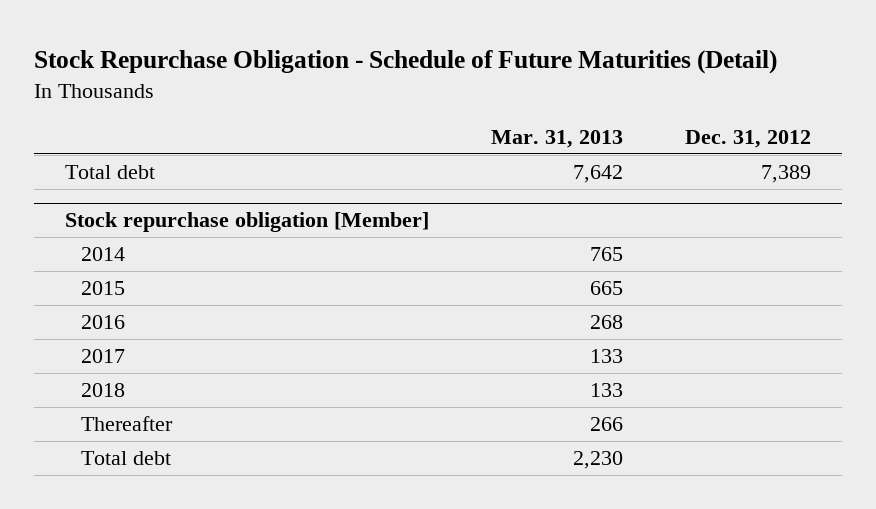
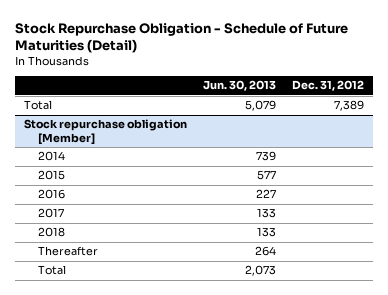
[490,130,623,149] Mar. 31, 2013 -> none
none -> [202,80,276,92] Jun. 30, 2013
[65,165,156,180] Total debt -> [23,100,52,111] Total
[80,451,171,466] Total debt -> [38,265,67,276] Total

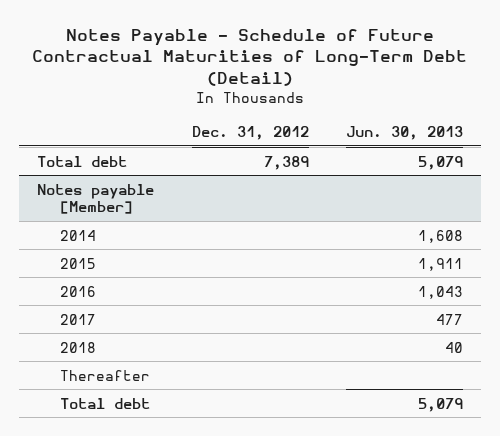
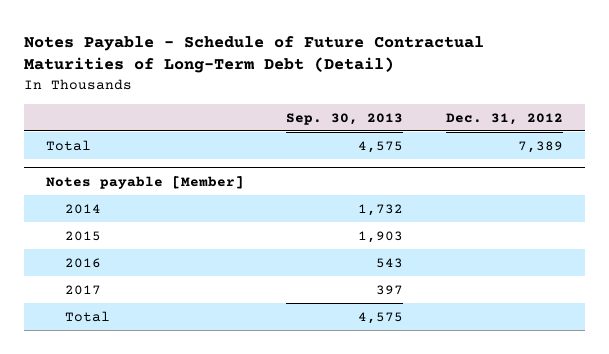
[345,125,463,140] Jun. 30, 2013 -> none
none -> [286,112,404,125] Sep. 30, 2013
[37,155,128,167] Total debt -> [45,139,91,151] Total
[59,341,96,353] 2018 -> none
[59,369,150,381] Thereafter -> none
[59,397,150,409] Total debt -> [65,310,111,322] Total

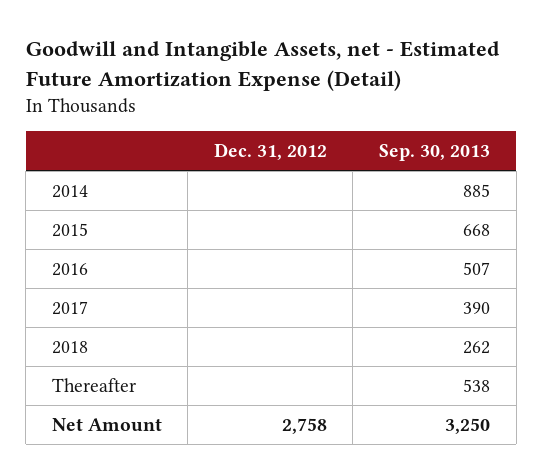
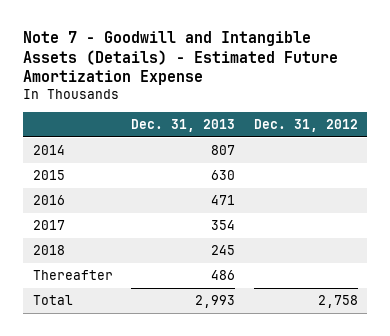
[25,40,500,91] Goodwill and Intangible Assets, net - Estimated Future Amortization Expense (Detail) -> [23,30,339,86] Note 7 - Goodwill and Intangible Assets (Details) - Estimated Future Amortization Expense
[378,144,490,162] Sep. 30, 2013 -> none
none -> [131,118,236,132] Dec. 31, 2013
[51,418,162,433] Net Amount -> [32,294,73,305] Total

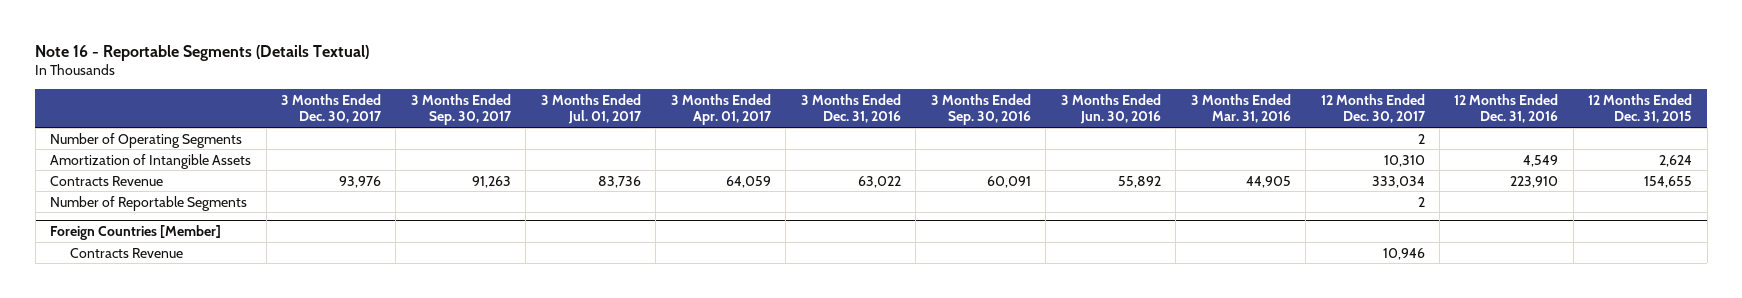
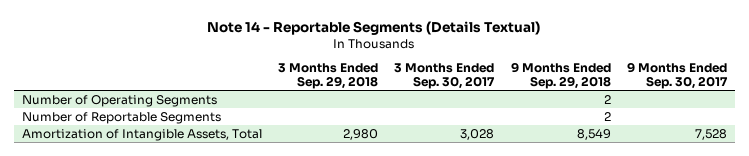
[35,44,370,61] Note 16 - Reportable Segments (Details Textual) -> [207,20,541,35] Note 14 - Reportable Segments (Details Textual)
[280,93,382,124] 3 Months Ended Dec. 30, 2017 -> none
[540,93,642,125] 3 Months Ended Jul. 01, 2017 -> none
[670,93,772,126] 3 Months Ended Apr. 01, 2017 -> none
[800,93,901,124] 3 Months Ended Dec. 31, 2016 -> none
[930,93,1031,126] 3 Months Ended Sep. 30, 2016 -> none
[1060,93,1161,125] 3 Months Ended Jun. 30, 2016 -> none
[1190,93,1291,124] 3 Months Ended Mar. 31, 2016 -> none
[1320,93,1426,124] 12 Months Ended Dec. 30, 2017 -> none
[1454,93,1559,124] 12 Months Ended Dec. 31, 2016 -> none
[1588,93,1693,124] 12 Months Ended Dec. 31, 2015 -> none
none -> [278,63,379,90] 3 Months Ended Sep. 29, 2018
none -> [510,62,611,90] 9 Months Ended Sep. 29, 2018
none -> [626,62,728,90] 9 Months Ended Sep. 30, 2017
[50,153,252,169] Amortization of Intangible Assets -> none
[50,175,164,186] Contracts Revenue -> none
[50,224,222,240] Foreign Countries [Member] -> none
[69,247,183,258] Contracts Revenue -> none
none -> [21,128,262,141] Amortization of Intangible Assets, Total

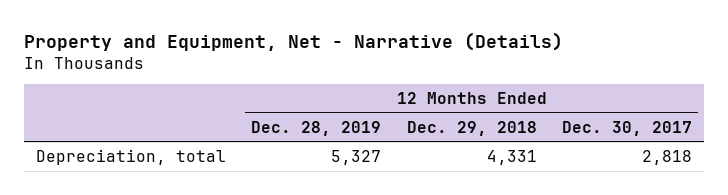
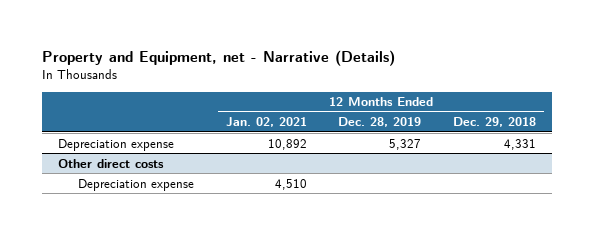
[23,31,563,51] Property and Equipment, Net - Narrative (Details) -> [41,49,395,66] Property and Equipment, net - Narrative (Details)
[561,120,692,136] Dec. 30, 2017 -> none
none -> [225,117,307,128] Jan. 02, 2021
[36,148,227,165] Depreciation, total -> [57,138,174,151] Depreciation expense
none -> [57,158,164,168] Other direct costs
none -> [77,178,194,191] Depreciation expense

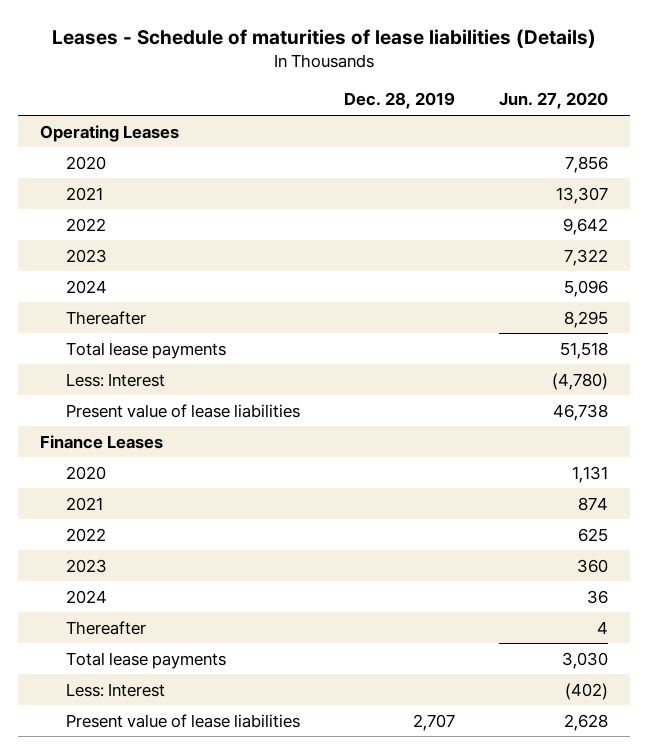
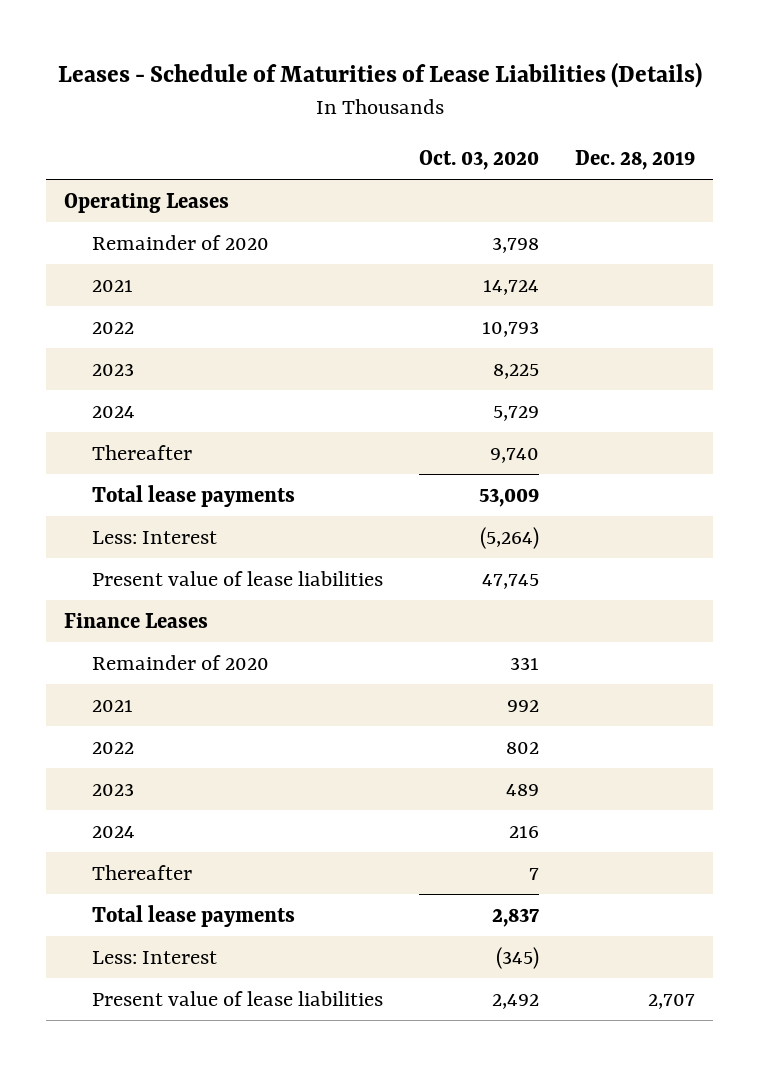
[52,29,597,49] Leases - Schedule of maturities of lease liabilities (Details) -> [57,62,702,89] Leases - Schedule of Maturities of Lease Liabilities (Details)
[499,92,609,110] Jun. 27, 2020 -> none
none -> [418,149,539,170] Oct. 03, 2020
[66,155,107,170] 2020 -> [91,234,269,250] Remainder of 2020
[66,465,107,480] 2020 -> [91,654,269,670] Remainder of 2020

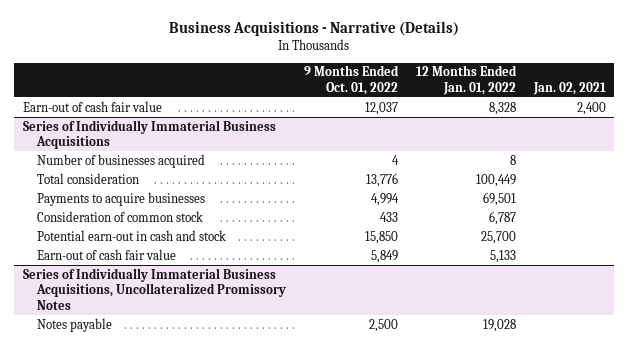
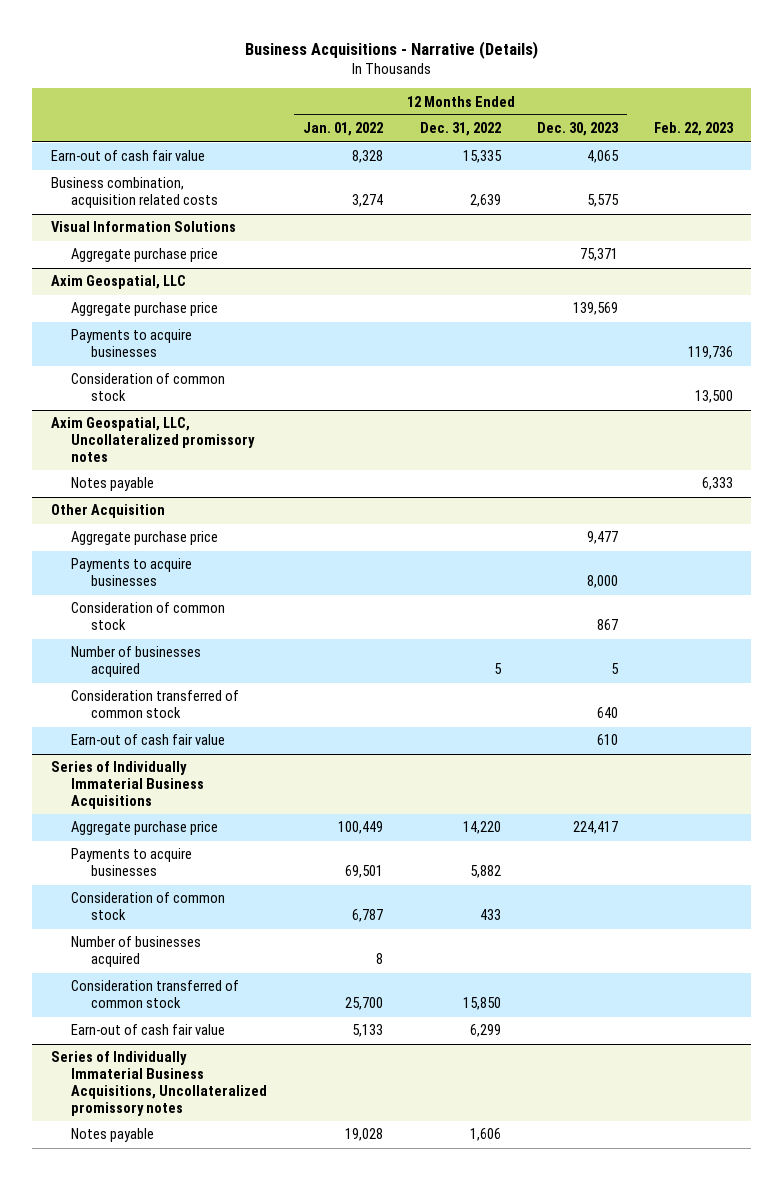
[303,65,399,95] 9 Months Ended Oct. 01, 2022 -> none
[532,81,606,95] Jan. 02, 2021 -> none
none -> [419,122,501,137] Dec. 31, 2022
none -> [536,122,619,137] Dec. 30, 2023
none -> [654,122,735,137] Feb. 22, 2023
none -> [50,177,218,209] Business combination, acquisition related costs
none -> [50,221,236,233] Visual Information Solutions
none -> [70,248,218,263] Aggregate purchase price
none -> [50,275,186,290] Axim Geospatial, LLC
none -> [70,302,218,317] Aggregate purchase price
none -> [70,329,192,358] Payments to acquire businesses
none -> [70,373,225,402] Consideration of common stock
none -> [50,417,255,463] Axim Geospatial, LLC, Uncollateralized promissory notes
none -> [70,477,154,492] Notes payable
none -> [50,504,165,519] Other Acquisition
none -> [70,531,218,546] Aggregate purchase price
none -> [70,558,192,587] Payments to acquire businesses
none -> [70,602,225,631] Consideration of common stock
none -> [70,646,201,678] Number of businesses acquired
none -> [70,690,239,719] Consideration transferred of common stock
none -> [70,734,225,746] Earn-out of cash fair value
[36,172,139,184] Total consideration -> [70,821,218,836] Aggregate purchase price
[36,153,205,168] Number of businesses acquired -> [70,936,201,968] Number of businesses acquired
[36,229,226,241] Potential earn-out in cash and stock -> [70,980,239,1009] Consideration transferred of common stock
[22,267,286,310] Series of Individually Immaterial Business Acquisitions, Uncollateralized Promissory Notes -> [50,1051,267,1116] Series of Individually Immaterial Business Acquisitions, Uncollateralized promissory notes

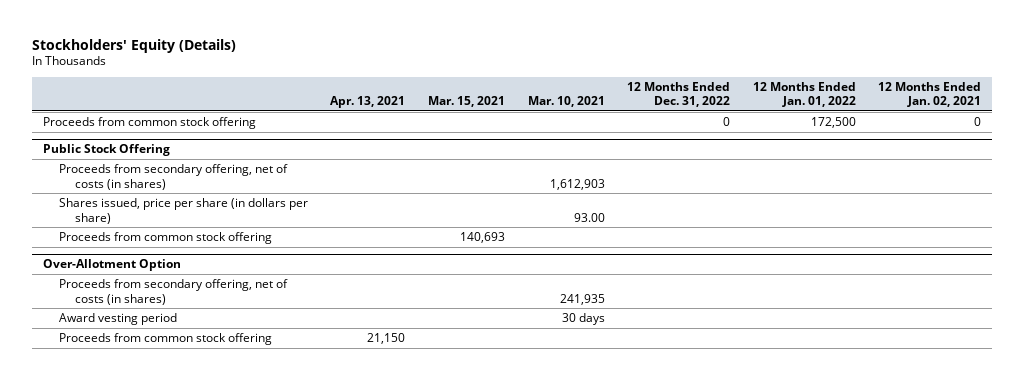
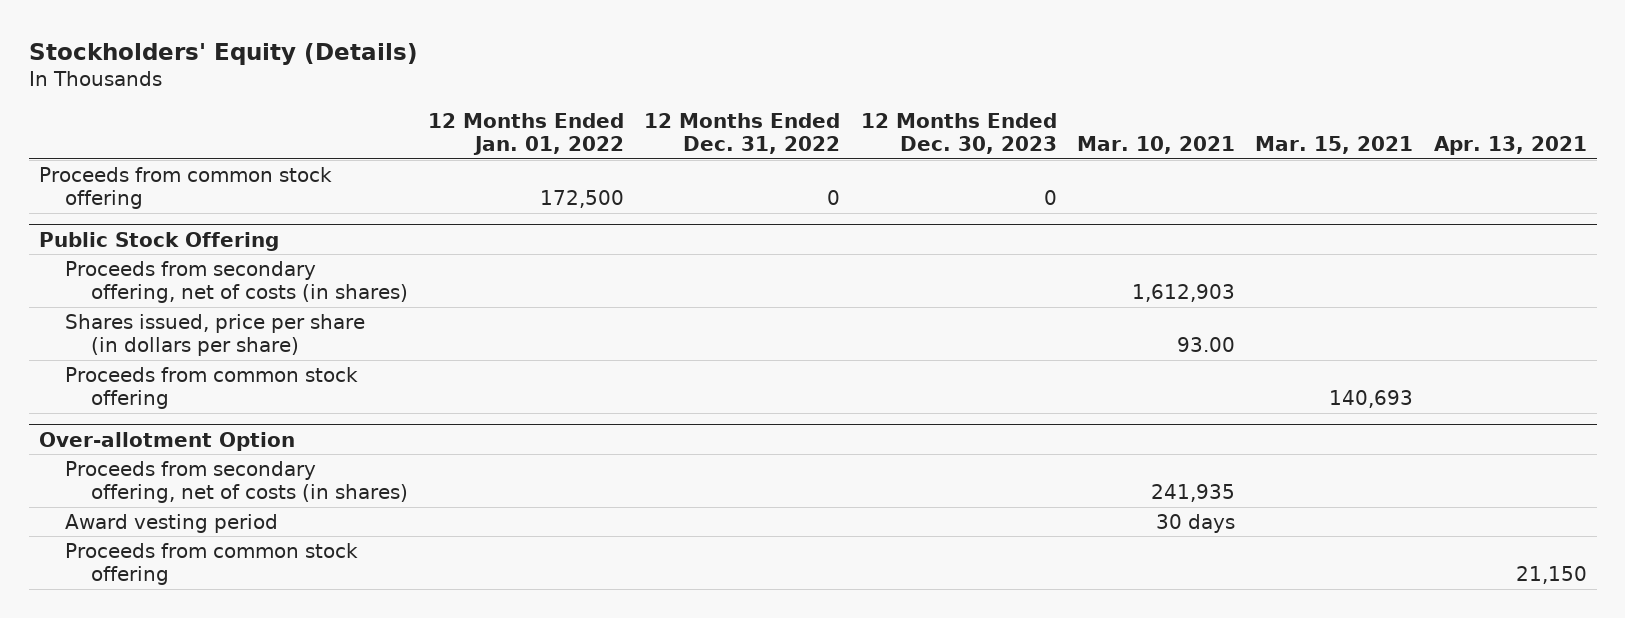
[878,81,982,108] 12 Months Ended Jan. 02, 2021 -> none
none -> [860,113,1057,155] 12 Months Ended Dec. 30, 2023
[42,259,181,272] Over-Allotment Option -> [38,431,295,451] Over-allotment Option

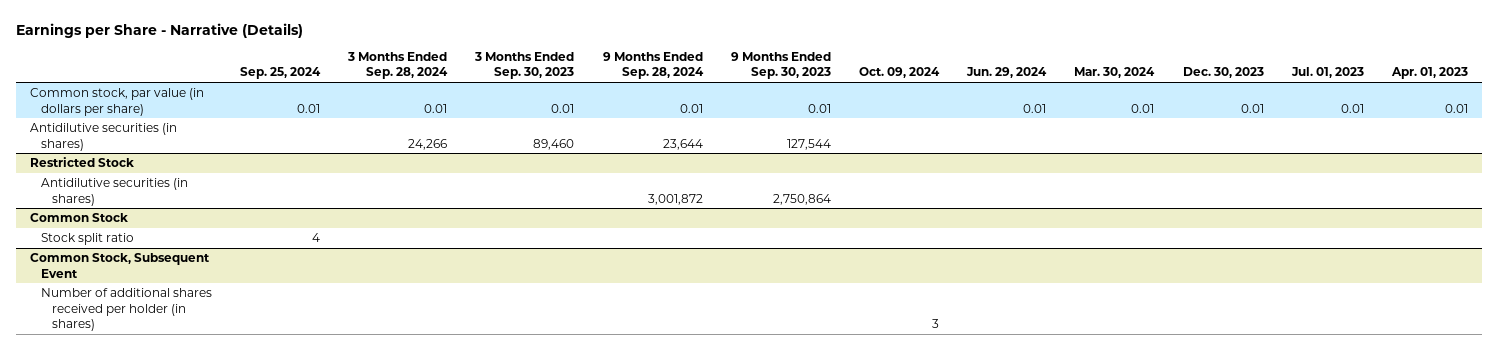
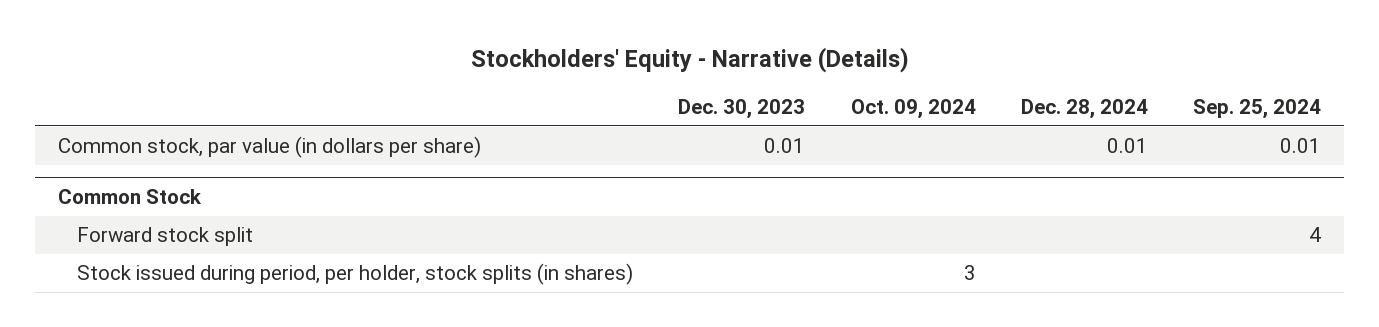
[15,22,303,38] Earnings per Share - Narrative (Details) -> [470,46,909,73] Stockholders' Equity - Narrative (Details)
[347,52,449,80] 3 Months Ended Sep. 28, 2024 -> none
[474,52,575,80] 3 Months Ended Sep. 30, 2023 -> none
[602,52,704,80] 9 Months Ended Sep. 28, 2024 -> none
[730,52,831,80] 9 Months Ended Sep. 30, 2023 -> none
[966,67,1048,79] Jun. 29, 2024 -> none
[1074,67,1156,79] Mar. 30, 2024 -> none
[1290,67,1364,79] Jul. 01, 2023 -> none
[1390,67,1468,80] Apr. 01, 2023 -> none
none -> [1020,98,1148,119] Dec. 28, 2024
[29,123,177,151] Antidilutive securities (in shares) -> none
[29,157,134,168] Restricted Stock -> none
[40,178,188,206] Antidilutive securities (in shares) -> none
[29,253,210,278] Common Stock, Subsequent Event -> none
[40,288,212,331] Number of additional shares received per holder (in shares) -> none
[40,233,134,246] Stock split ratio -> [76,227,253,247] Forward stock split
none -> [76,263,633,286] Stock issued during period, per holder, stock splits (in shares)

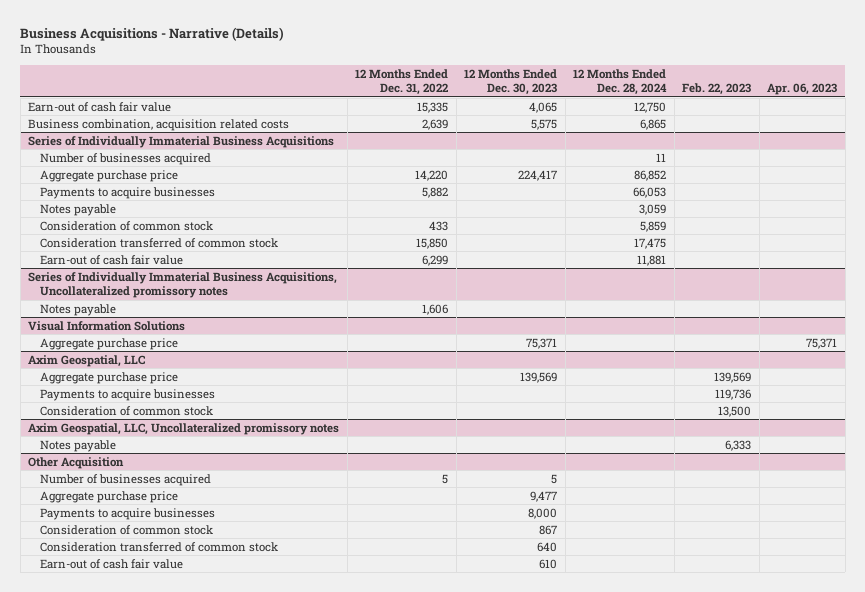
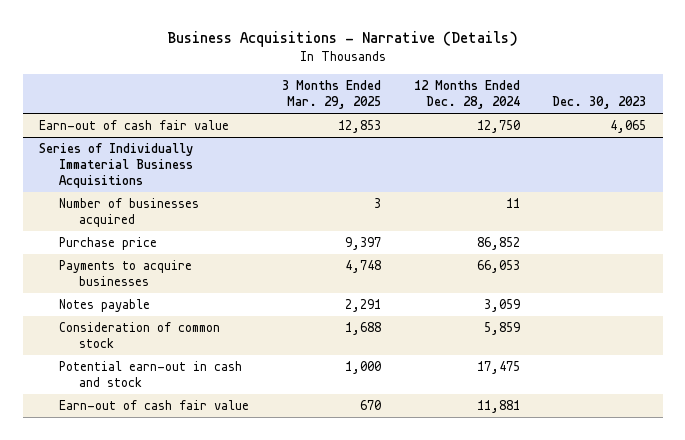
[355,68,449,96] 12 Months Ended Dec. 31, 2022 -> none
[464,68,558,96] 12 Months Ended Dec. 30, 2023 -> none
[682,83,752,96] Feb. 22, 2023 -> none
[767,83,838,96] Apr. 06, 2023 -> none
none -> [281,80,381,110] 3 Months Ended Mar. 29, 2025
none -> [552,96,647,110] Dec. 30, 2023
[28,118,290,131] Business combination, acquisition related costs -> none
[40,169,179,182] Aggregate purchase price -> [58,237,157,251] Purchase price
[40,237,279,248] Consideration transferred of common stock -> [58,361,242,388] Potential earn-out in cash and stock
[28,271,338,299] Series of Individually Immaterial Business Acquisitions, Uncollateralized promissory notes -> none
[40,303,117,316] Notes payable -> none
[28,320,186,331] Visual Information Solutions -> none
[40,337,179,350] Aggregate purchase price -> none
[28,354,146,367] Axim Geospatial, LLC -> none
[40,371,179,384] Aggregate purchase price -> none
[40,388,216,401] Payments to acquire businesses -> none
[40,405,214,416] Consideration of common stock -> none
[28,422,340,435] Axim Geospatial, LLC, Uncollateralized promissory notes -> none
[40,439,117,452] Notes payable -> none
[28,456,125,469] Other Acquisition -> none
[40,473,212,486] Number of businesses acquired -> none
[40,490,179,503] Aggregate purchase price -> none
[40,507,216,520] Payments to acquire businesses -> none
[40,524,214,535] Consideration of common stock -> none
[40,541,279,552] Consideration transferred of common stock -> none
[40,558,184,569] Earn-out of cash fair value -> none

